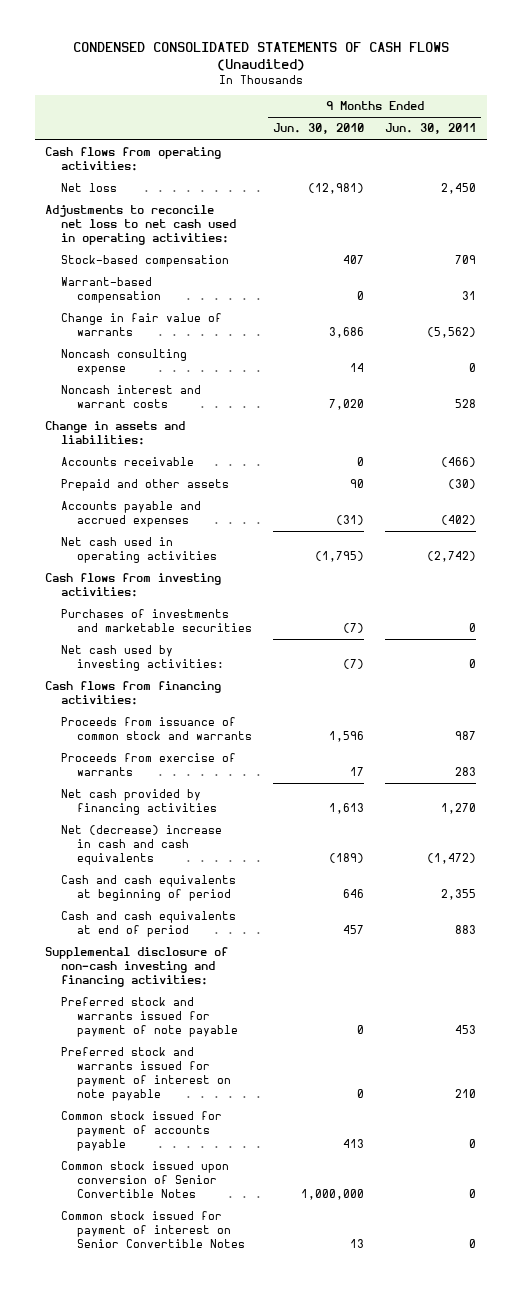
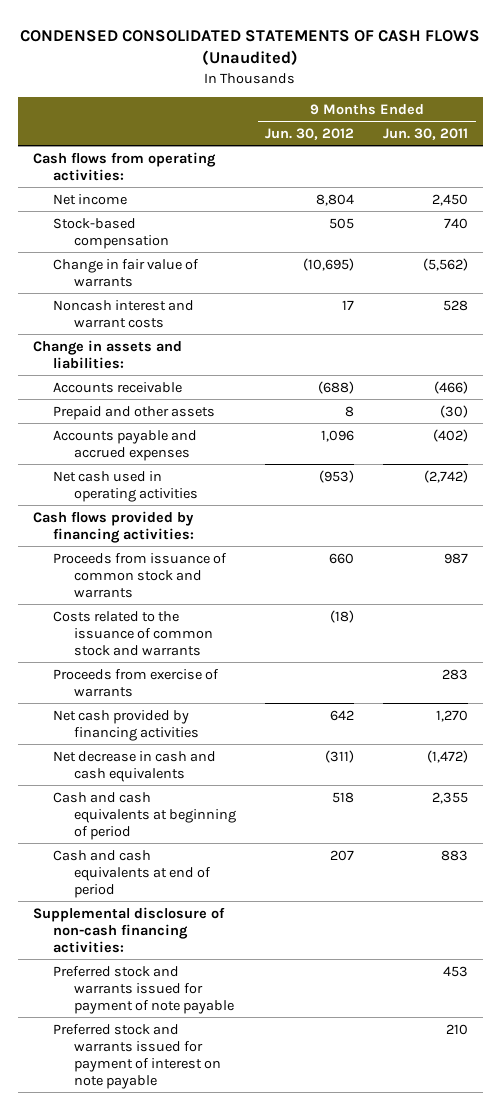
[272,123,364,135] Jun. 30, 2010 -> none
none -> [265,127,355,140] Jun. 30, 2012
[45,205,236,246] Adjustments to reconcile net loss to net cash used in operating activities: -> none
[60,277,161,304] Warrant-based compensation -> none
[60,183,117,193] Net loss -> [53,193,128,205] Net income
[455,255,477,265] 709 -> [444,217,469,229] 740
[60,349,187,376] Noncash consulting expense -> none
[45,573,222,598] Cash flows from investing activities: -> none
[60,609,252,633] Purchases of investments and marketable securities -> none
[60,645,224,672] Net cash used by investing activities: -> none
[45,681,222,706] Cash flows from financing activities: -> [32,510,195,543] Cash flows provided by financing activities:
none -> [53,610,213,656] Costs related to the issuance of common stock and warrants
[60,825,222,866] Net (decrease) increase in cash and cash equivalents -> [53,750,217,782] Net decrease in cash and cash equivalents
[45,947,229,988] Supplemental disclosure of non-cash investing and financing activities: -> [32,906,225,953] Supplemental disclosure of non-cash financing activities:
[60,1111,222,1152] Common stock issued for payment of accounts payable -> none
[60,1161,229,1199] Common stock issued upon conversion of Senior Convertible Notes -> none
[60,1211,245,1249] Common stock issued for payment of interest on Senior Convertible Notes -> none

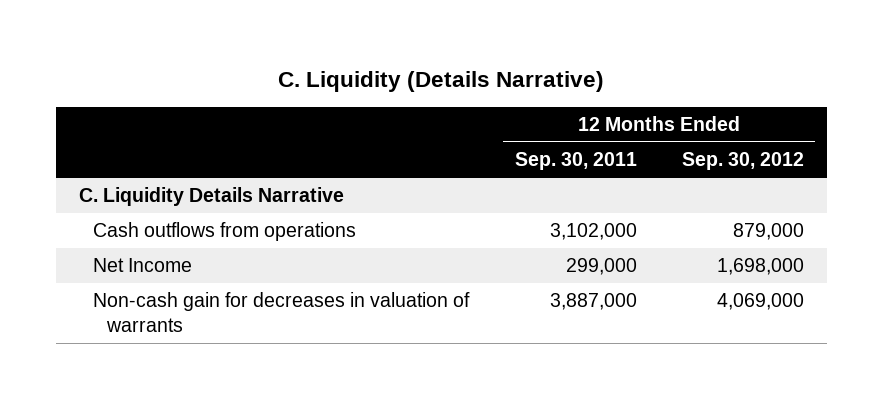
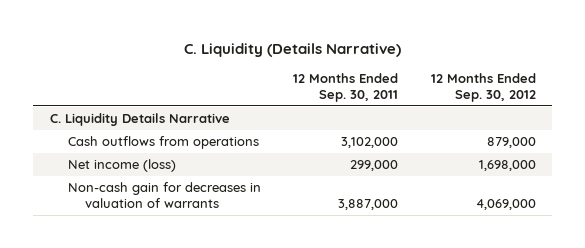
[93,258,193,273] Net Income -> [67,159,176,173] Net income (loss)

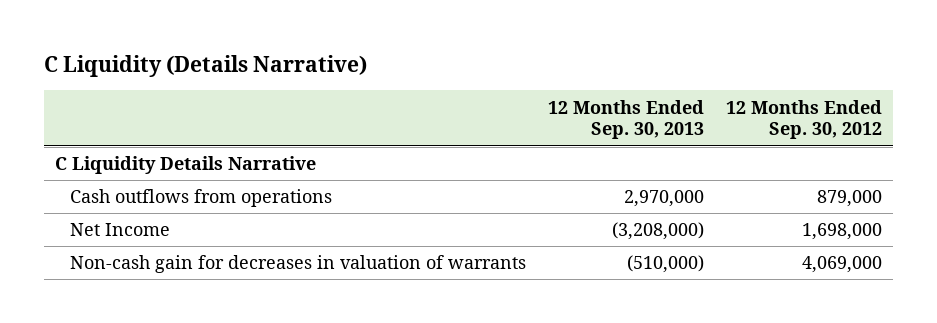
[183,42,401,57] C. Liquidity (Details Narrative) -> [43,55,367,78] C Liquidity (Details Narrative)
[293,73,399,103] 12 Months Ended Sep. 30, 2011 -> none
none -> [548,99,705,140] 12 Months Ended Sep. 30, 2013
[49,113,230,127] C. Liquidity Details Narrative -> [54,156,316,175] C Liquidity Details Narrative
[67,159,176,173] Net income (loss) -> [70,223,171,237] Net Income

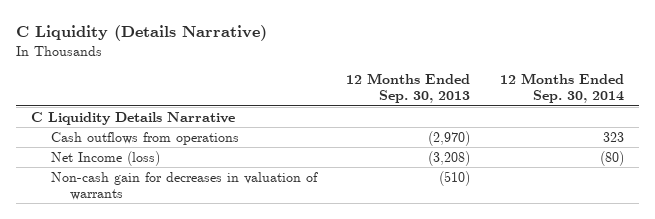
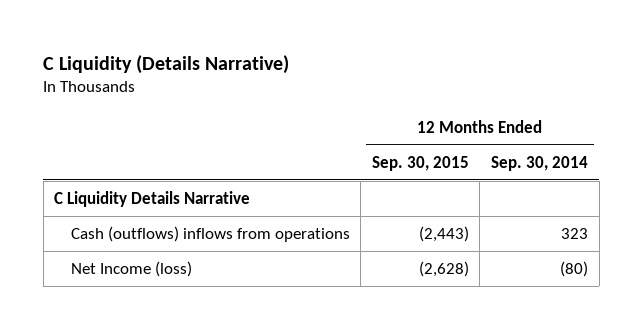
[346,73,471,104] 12 Months Ended Sep. 30, 2013 -> none
none -> [371,155,469,171] Sep. 30, 2015
[50,131,239,145] Cash outflows from operations -> [70,226,350,243] Cash (outflows) inflows from operations
[50,171,318,200] Non-cash gain for decreases in valuation of warrants -> none

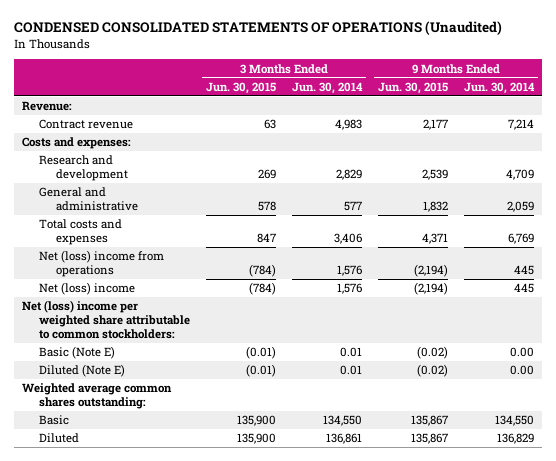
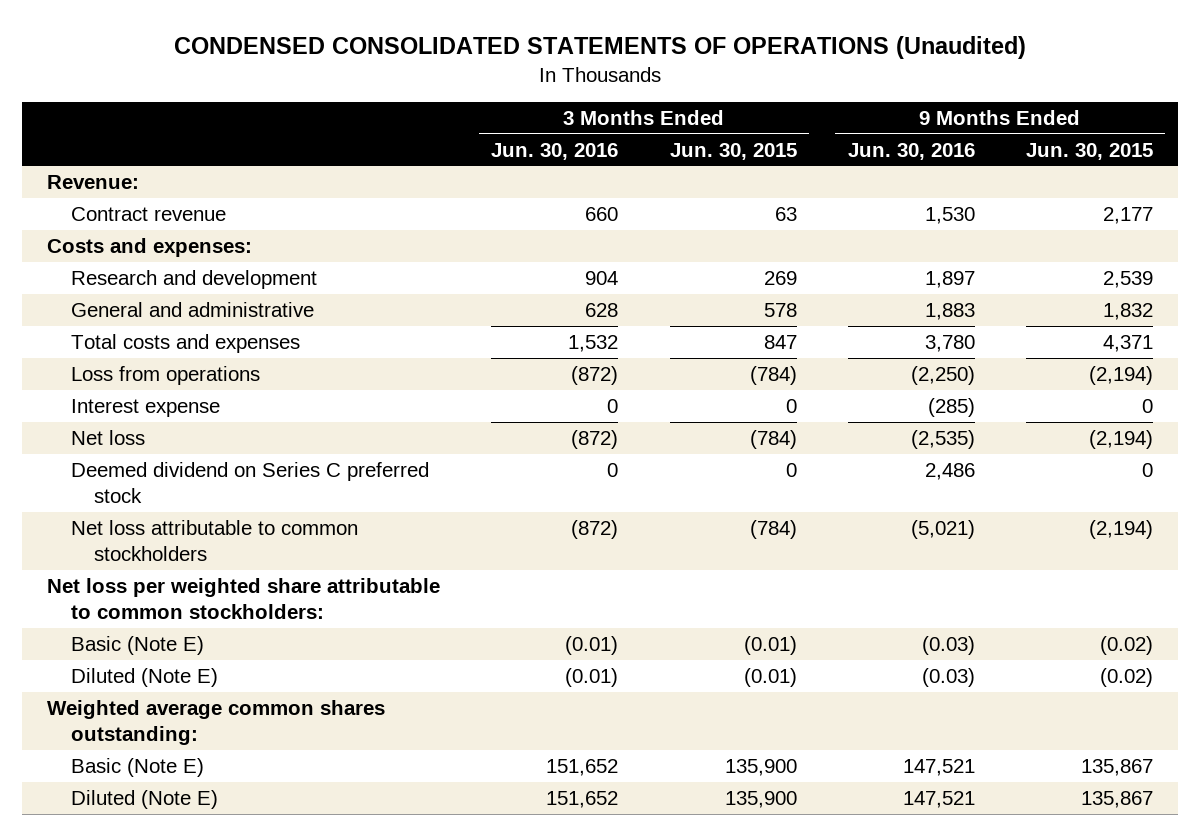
[292,81,364,94] Jun. 30, 2014 -> none
[464,81,536,94] Jun. 30, 2014 -> none
none -> [491,142,619,160] Jun. 30, 2016
none -> [847,142,975,160] Jun. 30, 2016
[38,250,164,278] Net (loss) income from operations -> [70,365,260,385] Loss from operations
none -> [70,398,220,417] Interest expense
[38,282,135,296] Net (loss) income -> [70,429,145,445] Net loss
none -> [70,461,429,503] Deemed dividend on Series C preferred stock
none -> [70,519,358,561] Net loss attributable to common stockholders
[21,300,190,340] Net (loss) income per weighted share attributable to common stockholders: -> [47,577,441,619] Net loss per weighted share attributable to common stockholders:
[38,415,69,426] Basic -> [70,757,204,777] Basic (Note E)
[38,433,79,444] Diluted -> [70,789,218,809] Diluted (Note E)

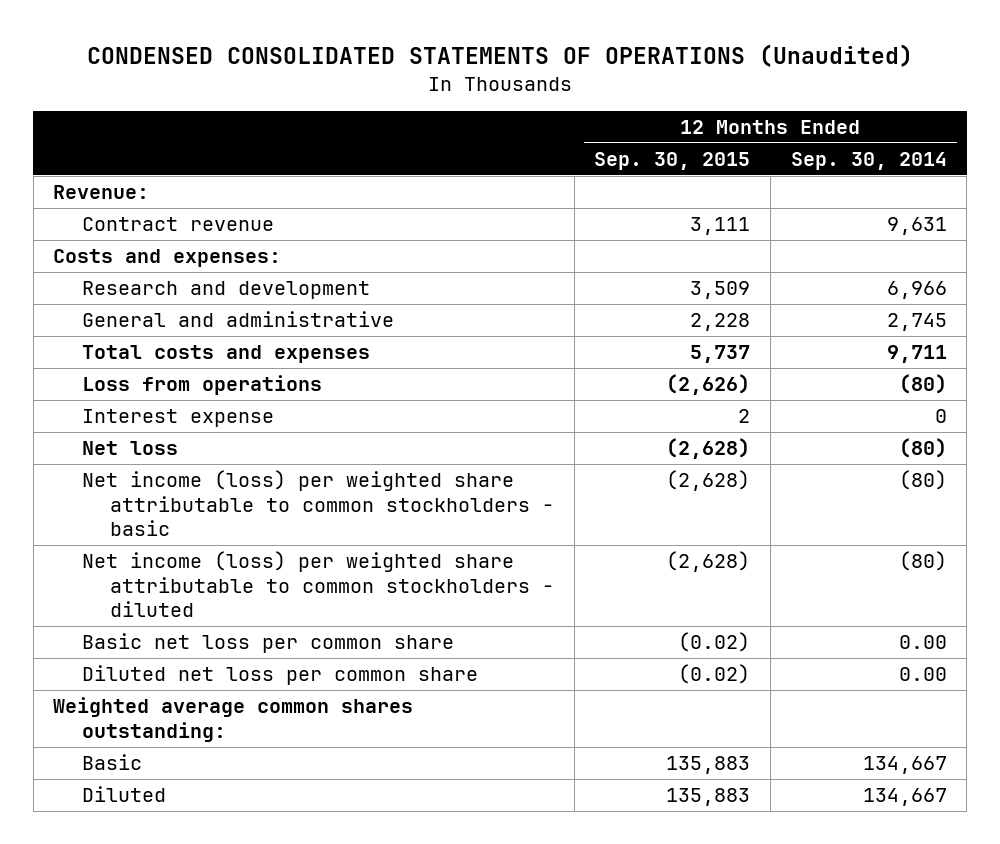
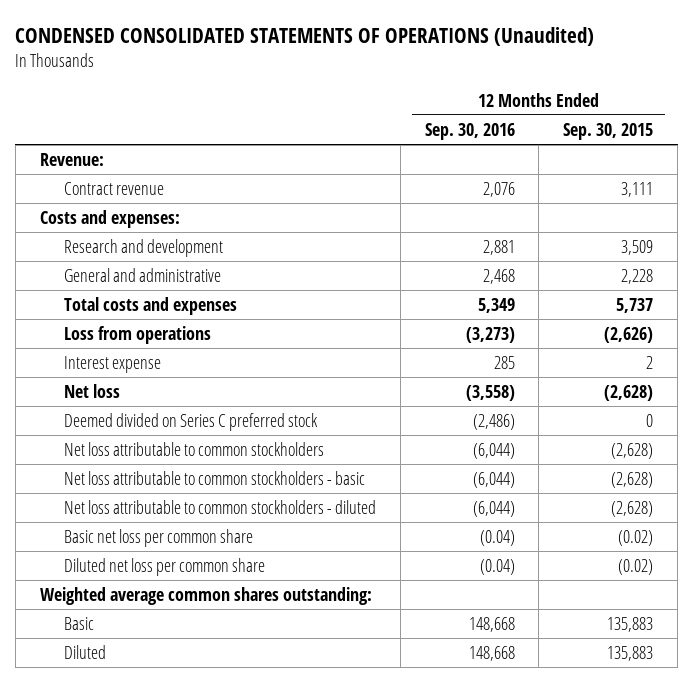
[790,152,947,171] Sep. 30, 2014 -> none
none -> [424,122,515,140] Sep. 30, 2016
none -> [63,413,318,432] Deemed divided on Series C preferred stock
none -> [63,442,324,457] Net loss attributable to common stockholders
[81,470,555,537] Net income (loss) per weighted share attributable to common stockholders - basic -> [63,471,365,486] Net loss attributable to common stockholders - basic
[81,551,555,618] Net income (loss) per weighted share attributable to common stockholders - diluted -> [63,500,376,515] Net loss attributable to common stockholders - diluted

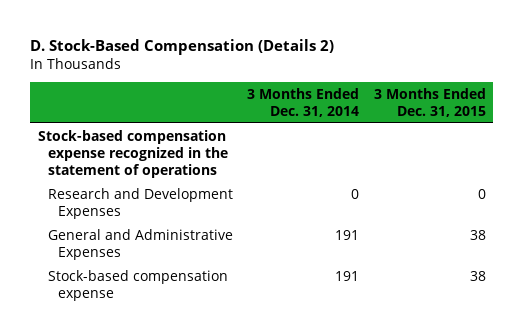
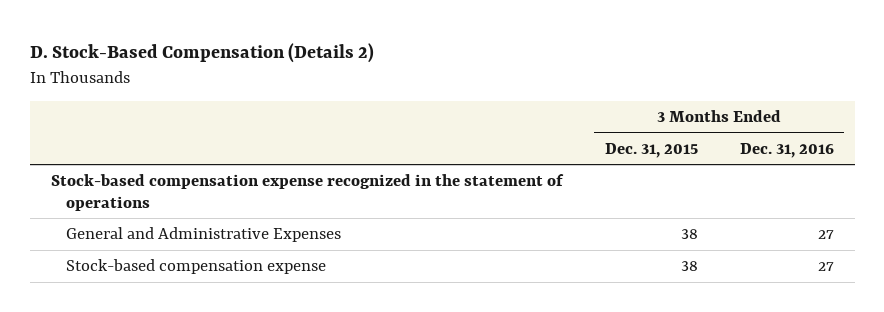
[247,87,360,117] 3 Months Ended Dec. 31, 2014 -> none
none -> [739,142,834,158] Dec. 31, 2016
[47,187,233,219] Research and Development Expenses -> none

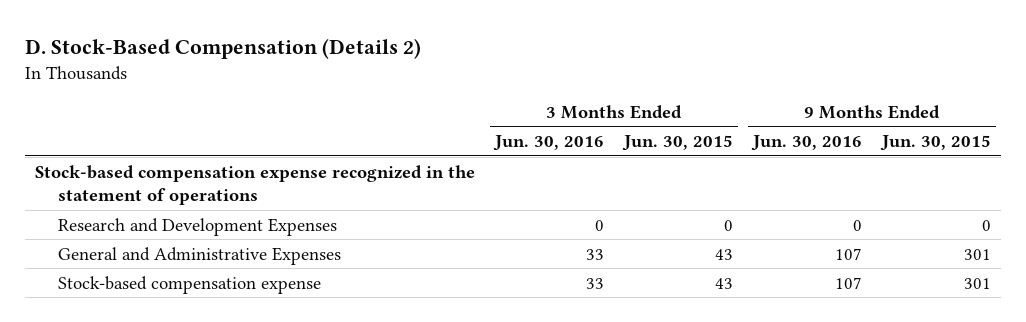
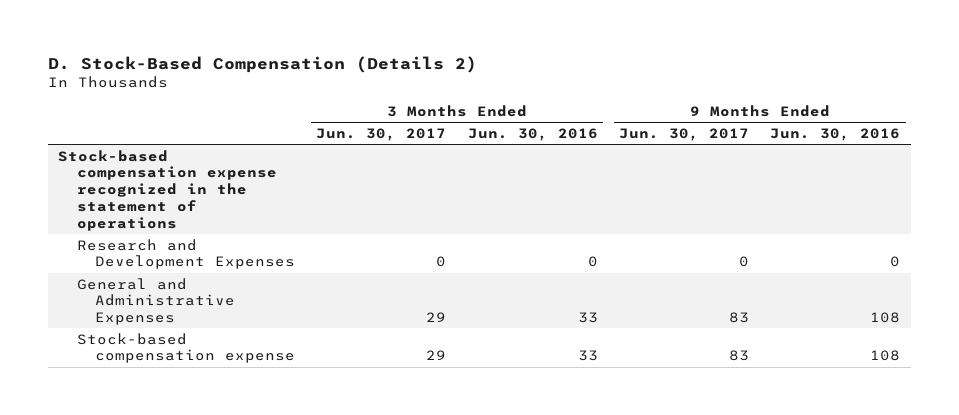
[621,135,733,152] Jun. 30, 2015 -> none
[879,135,991,152] Jun. 30, 2015 -> none
none -> [316,128,447,142] Jun. 30, 2017
none -> [619,128,750,142] Jun. 30, 2017
[834,247,862,260] 107 -> [870,312,901,324] 108
[834,276,862,289] 107 -> [870,350,901,362] 108

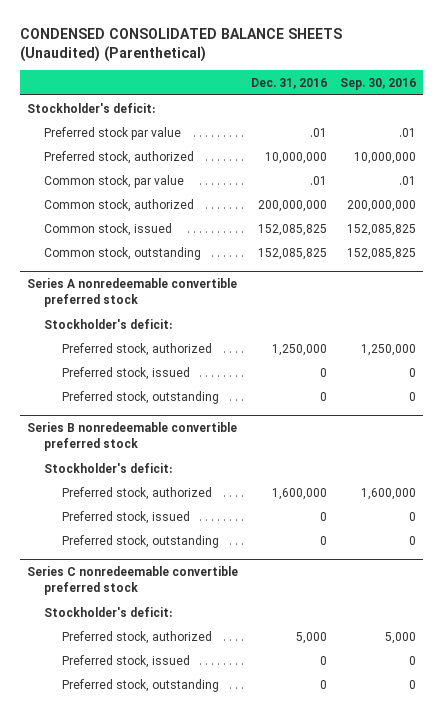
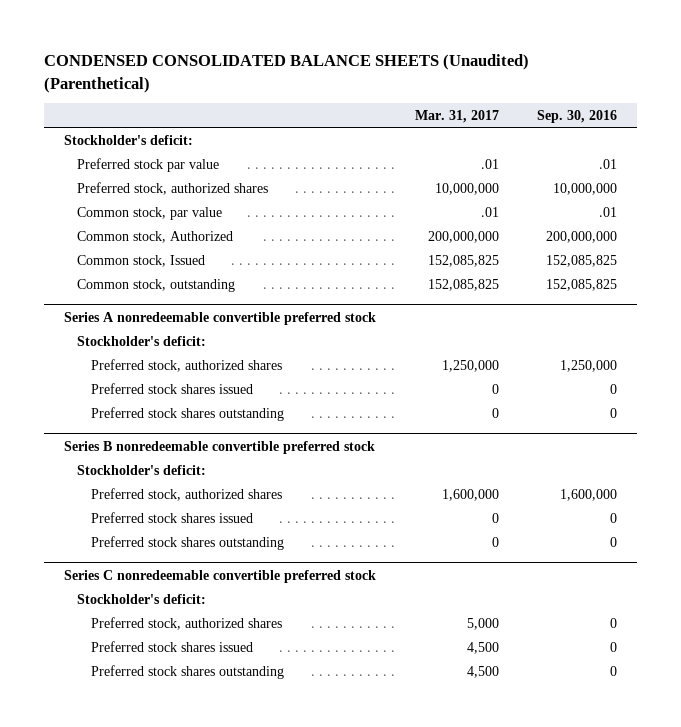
[250,77,327,89] Dec. 31, 2016 -> none
none -> [414,109,499,123] Mar. 31, 2017
[44,150,195,164] Preferred stock, authorized -> [77,181,269,195] Preferred stock, authorized shares
[44,198,195,212] Common stock, authorized -> [77,230,234,243] Common stock, Authorized
[44,222,173,236] Common stock, issued -> [77,254,206,267] Common stock, Issued
[61,342,212,356] Preferred stock, authorized -> [90,358,282,372] Preferred stock, authorized shares
[61,366,190,380] Preferred stock, issued -> [90,382,253,394] Preferred stock shares issued
[61,390,219,404] Preferred stock, outstanding -> [90,406,284,421] Preferred stock shares outstanding
[61,486,212,500] Preferred stock, authorized -> [90,487,282,501] Preferred stock, authorized shares
[61,510,190,524] Preferred stock, issued -> [90,511,253,523] Preferred stock shares issued
[61,534,219,548] Preferred stock, outstanding -> [90,535,284,550] Preferred stock shares outstanding
[61,630,212,644] Preferred stock, authorized -> [90,616,282,630] Preferred stock, authorized shares
[384,631,416,644] 5,000 -> [610,617,618,628] 0
[61,654,190,668] Preferred stock, issued -> [90,640,253,652] Preferred stock shares issued
[61,678,219,692] Preferred stock, outstanding -> [90,664,284,679] Preferred stock shares outstanding

